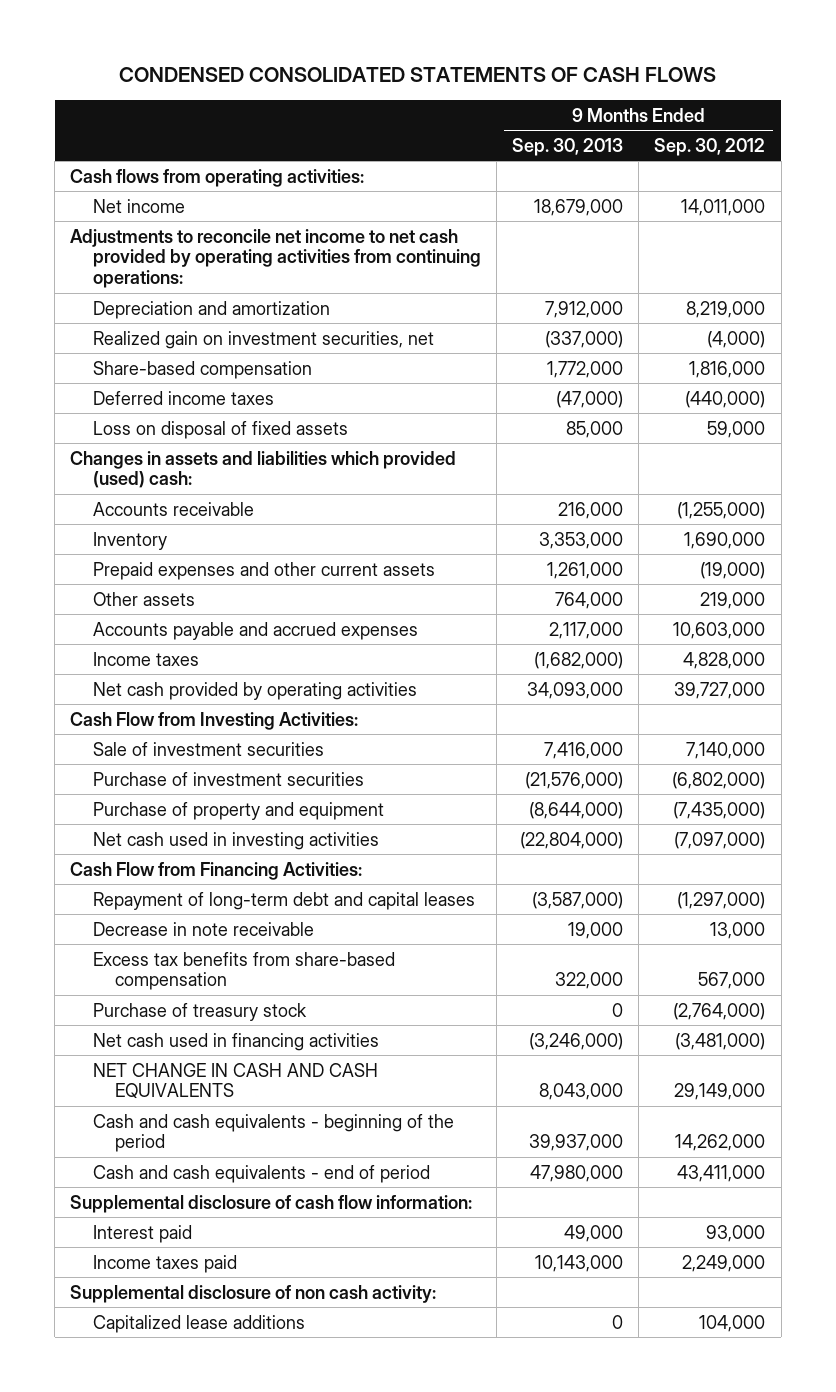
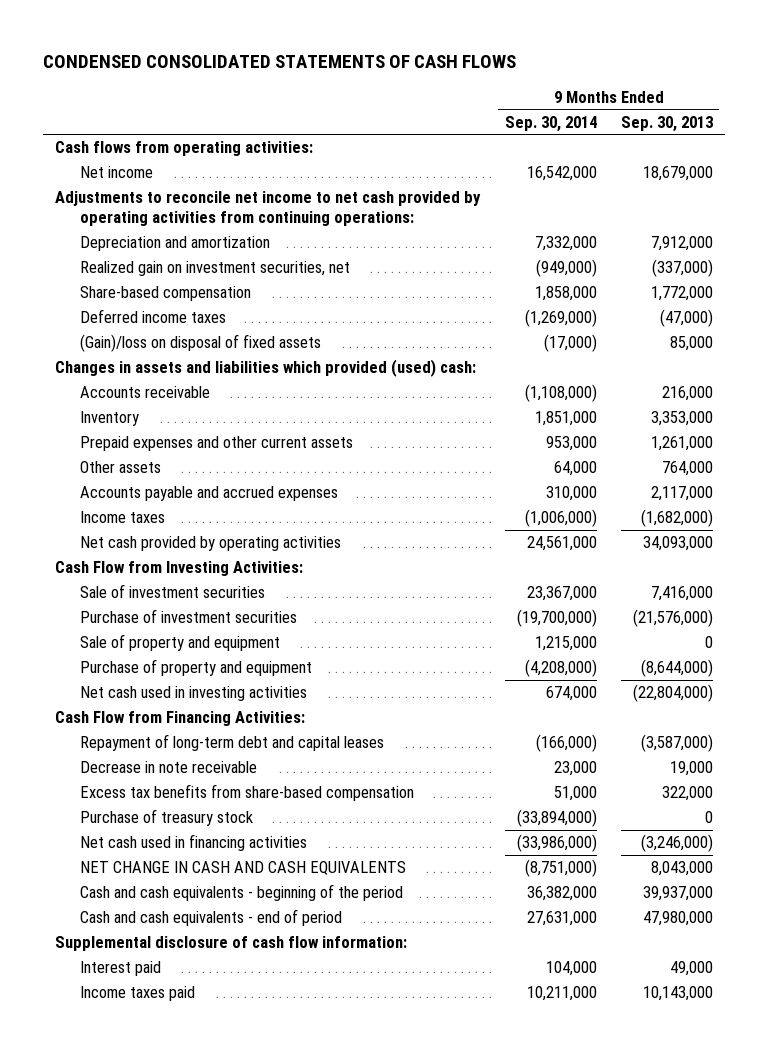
[654,137,766,156] Sep. 30, 2012 -> none
none -> [504,115,597,132] Sep. 30, 2014
[92,420,348,439] Loss on disposal of fixed assets -> [79,334,321,353] (Gain)/loss on disposal of fixed assets
none -> [79,634,280,652] Sale of property and equipment
[70,1284,437,1303] Supplemental disclosure of non cash activity: -> none
[92,1314,305,1333] Capitalized lease additions -> none

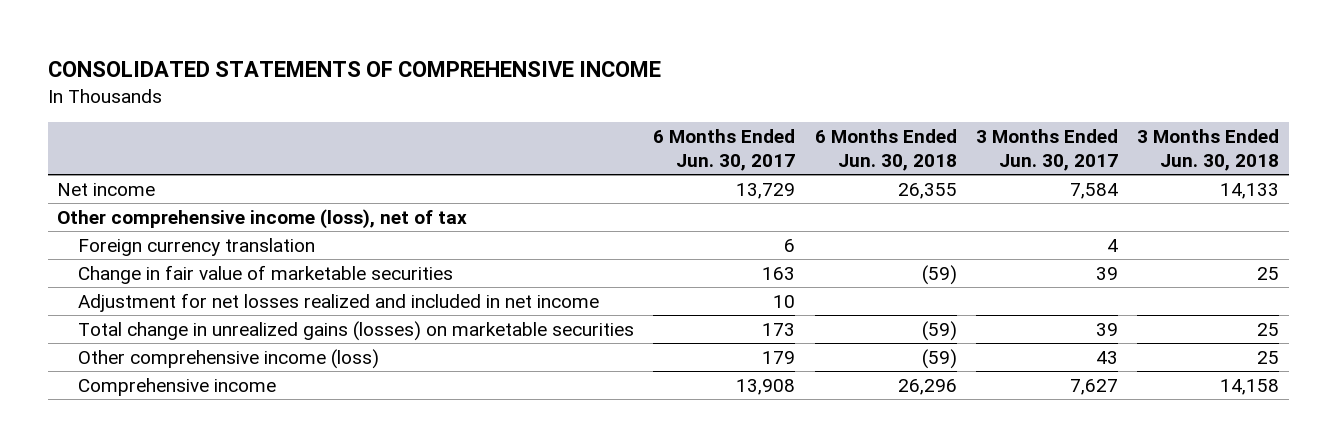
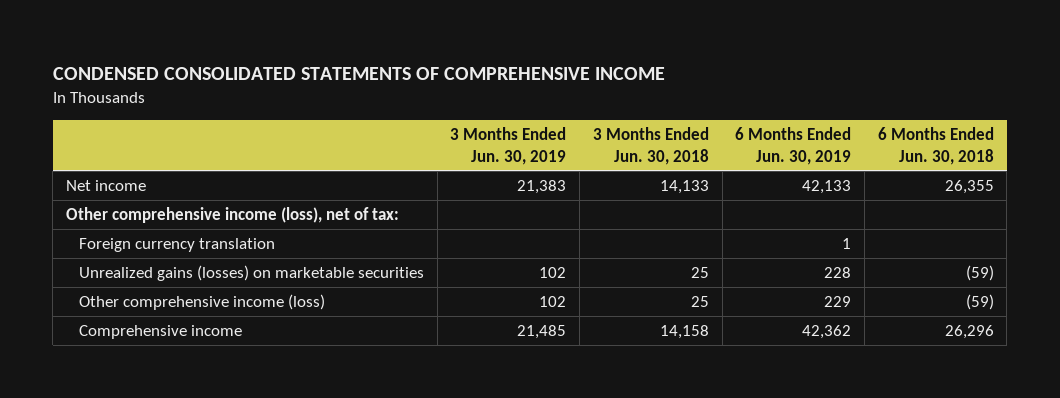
[47,61,661,78] CONSOLIDATED STATEMENTS OF COMPREHENSIVE INCOME -> [52,66,665,80] CONDENSED CONSOLIDATED STATEMENTS OF COMPREHENSIVE INCOME
[653,129,796,172] 6 Months Ended Jun. 30, 2017 -> none
[976,129,1119,172] 3 Months Ended Jun. 30, 2017 -> none
none -> [450,126,567,165] 3 Months Ended Jun. 30, 2019
none -> [735,126,852,165] 6 Months Ended Jun. 30, 2019
[57,209,468,230] Other comprehensive income (loss), net of tax -> [66,207,400,224] Other comprehensive income (loss), net of tax:
[77,265,453,285] Change in fair value of marketable securities -> none
[77,293,599,313] Adjustment for net losses realized and included in net income -> none
[77,321,634,342] Total change in unrealized gains (losses) on marketable securities -> [79,265,425,282] Unrealized gains (losses) on marketable securities

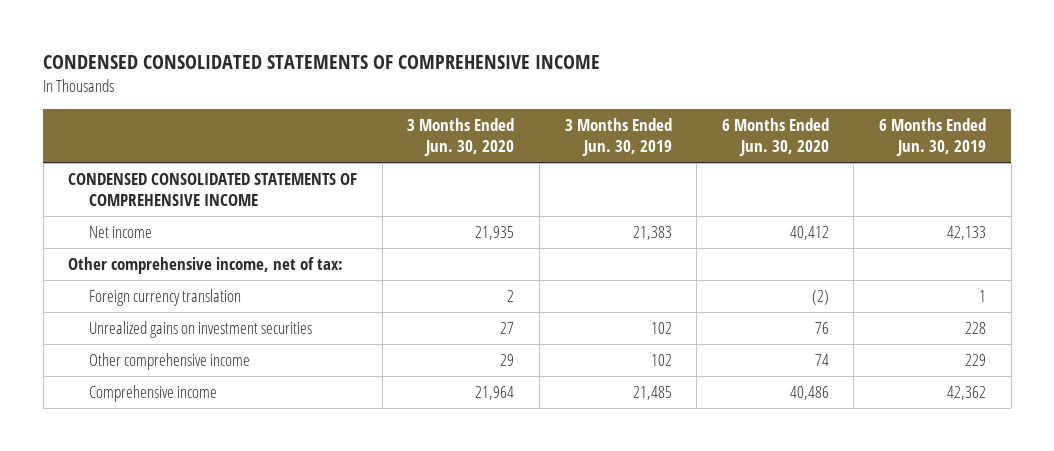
[592,126,709,165] 3 Months Ended Jun. 30, 2018 -> none
[877,126,994,165] 6 Months Ended Jun. 30, 2018 -> none
none -> [407,118,515,157] 3 Months Ended Jun. 30, 2020
none -> [721,118,829,157] 6 Months Ended Jun. 30, 2020
none -> [68,172,358,207] CONDENSED CONSOLIDATED STATEMENTS OF COMPREHENSIVE INCOME
[66,207,400,224] Other comprehensive income (loss), net of tax: -> [68,256,344,274] Other comprehensive income, net of tax:
[79,265,425,282] Unrealized gains (losses) on marketable securities -> [88,320,312,338] Unrealized gains on investment securities
[79,294,326,311] Other comprehensive income (loss) -> [88,352,250,370] Other comprehensive income

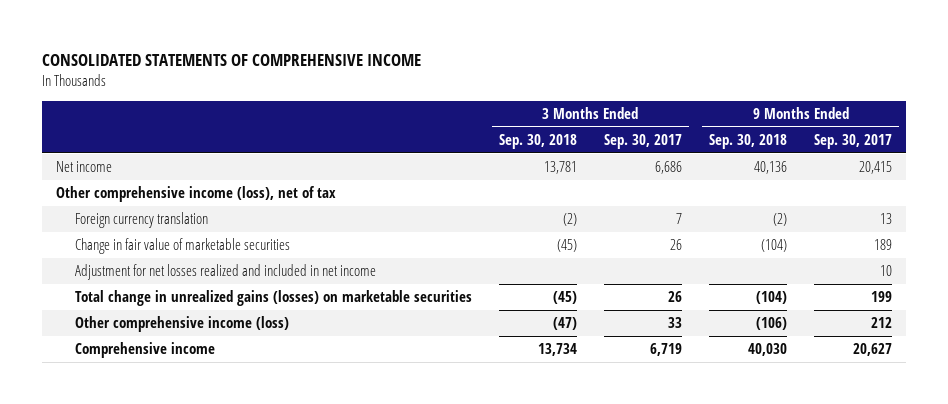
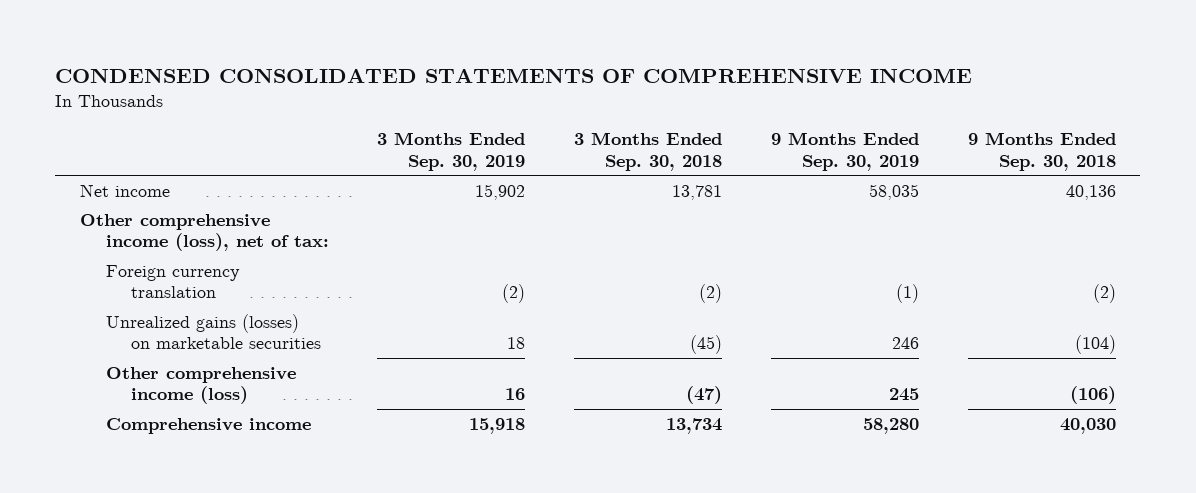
[42,53,422,66] CONSOLIDATED STATEMENTS OF COMPREHENSIVE INCOME -> [55,67,973,83] CONDENSED CONSOLIDATED STATEMENTS OF COMPREHENSIVE INCOME
[603,134,682,150] Sep. 30, 2017 -> none
[814,134,893,150] Sep. 30, 2017 -> none
none -> [377,132,526,171] 3 Months Ended Sep. 30, 2019
none -> [771,132,920,171] 9 Months Ended Sep. 30, 2019
[55,186,336,203] Other comprehensive income (loss), net of tax -> [79,213,329,252] Other comprehensive income (loss), net of tax:
[74,238,290,255] Change in fair value of marketable securities -> none
[74,264,376,281] Adjustment for net losses realized and included in net income -> none
[74,290,472,307] Total change in unrealized gains (losses) on marketable securities -> [105,313,322,350] Unrealized gains (losses) on marketable securities

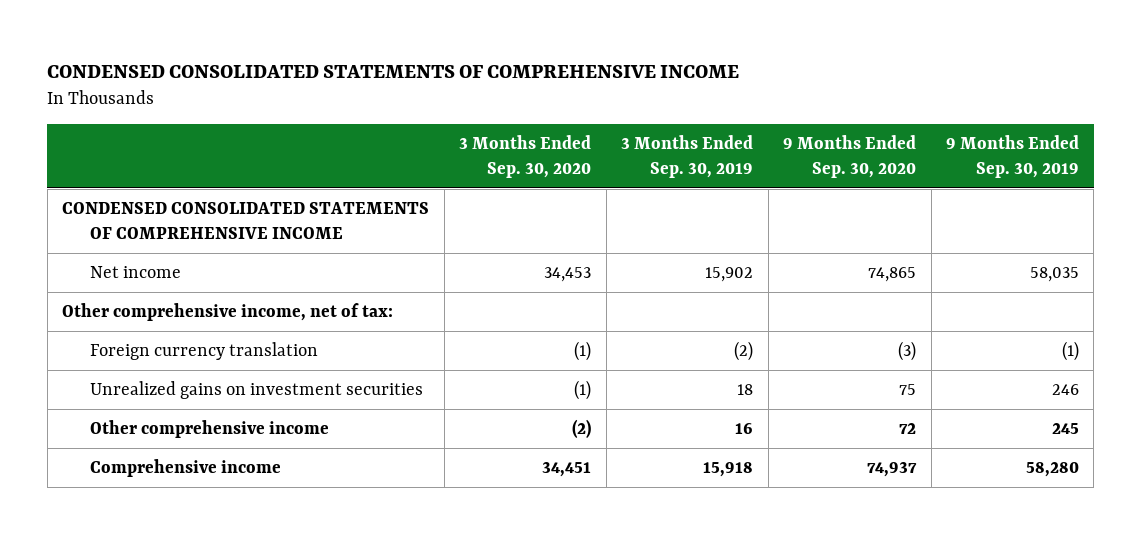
[574,132,723,171] 3 Months Ended Sep. 30, 2018 -> none
[968,132,1117,171] 9 Months Ended Sep. 30, 2018 -> none
none -> [459,134,592,178] 3 Months Ended Sep. 30, 2020
none -> [783,134,917,178] 9 Months Ended Sep. 30, 2020
none -> [62,201,430,239] CONDENSED CONSOLIDATED STATEMENTS OF COMPREHENSIVE INCOME
[79,213,329,252] Other comprehensive income (loss), net of tax: -> [62,302,394,321] Other comprehensive income, net of tax:
[105,313,322,350] Unrealized gains (losses) on marketable securities -> [89,380,423,399] Unrealized gains on investment securities
[105,366,296,405] Other comprehensive income (loss) -> [89,419,329,438] Other comprehensive income

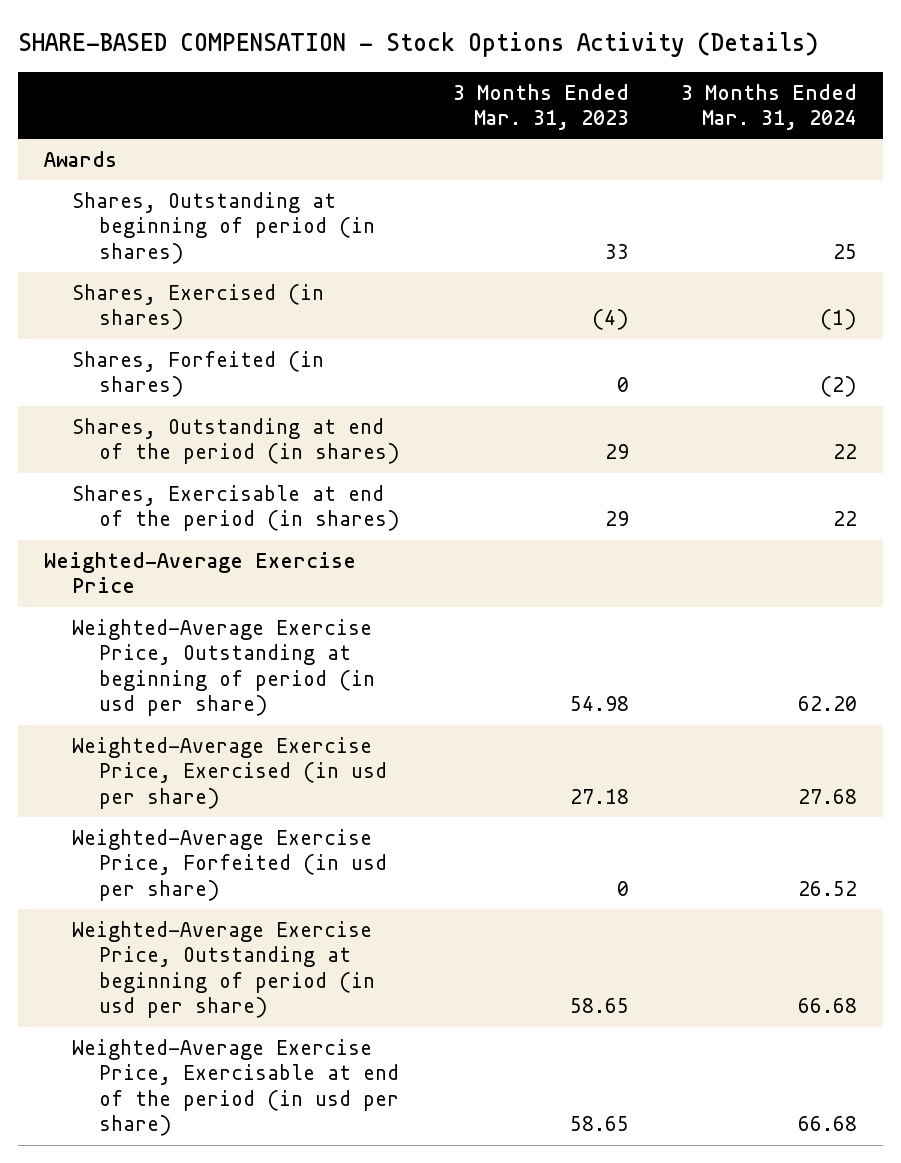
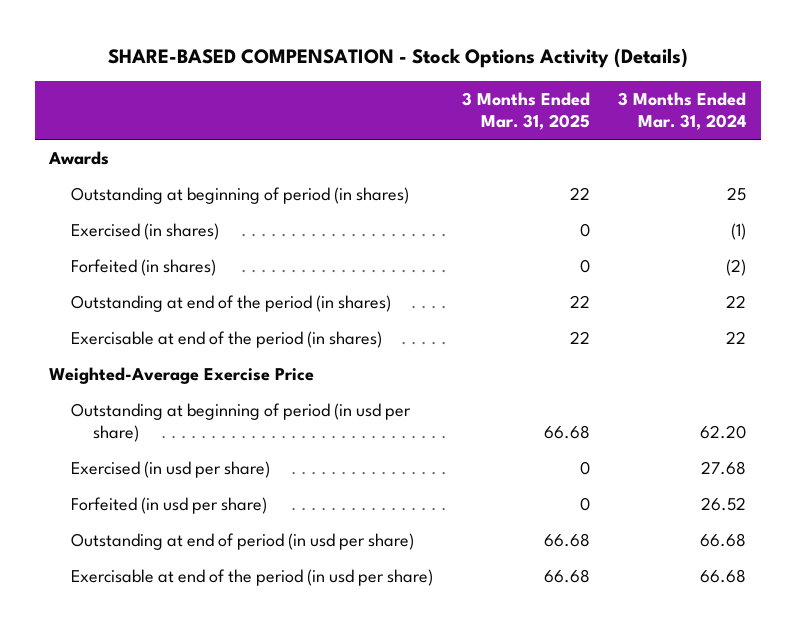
[452,83,629,130] 3 Months Ended Mar. 31, 2023 -> none
none -> [461,91,590,131] 3 Months Ended Mar. 31, 2025
[71,191,376,264] Shares, Outstanding at beginning of period (in shares) -> [70,186,409,204] Outstanding at beginning of period (in shares)
[71,283,324,331] Shares, Exercised (in shares) -> [70,222,219,240] Exercised (in shares)
[71,350,324,398] Shares, Forfeited (in shares) -> [70,258,216,276] Forfeited (in shares)
[71,417,401,465] Shares, Outstanding at end of the period (in shares) -> [70,294,391,312] Outstanding at end of the period (in shares)
[71,484,401,532] Shares, Exercisable at end of the period (in shares) -> [70,330,382,348] Exercisable at end of the period (in shares)
[71,618,376,717] Weighted-Average Exercise Price, Outstanding at beginning of period (in usd per share) -> [70,402,411,443] Outstanding at beginning of period (in usd per share)
[71,736,388,809] Weighted-Average Exercise Price, Exercised (in usd per share) -> [70,460,270,478] Exercised (in usd per share)
[71,828,388,901] Weighted-Average Exercise Price, Forfeited (in usd per share) -> [70,496,267,514] Forfeited (in usd per share)
[71,920,376,1019] Weighted-Average Exercise Price, Outstanding at beginning of period (in usd per share) -> [70,532,414,550] Outstanding at end of period (in usd per share)
[71,1038,400,1137] Weighted-Average Exercise Price, Exercisable at end of the period (in usd per share) -> [70,568,433,586] Exercisable at end of the period (in usd per share)

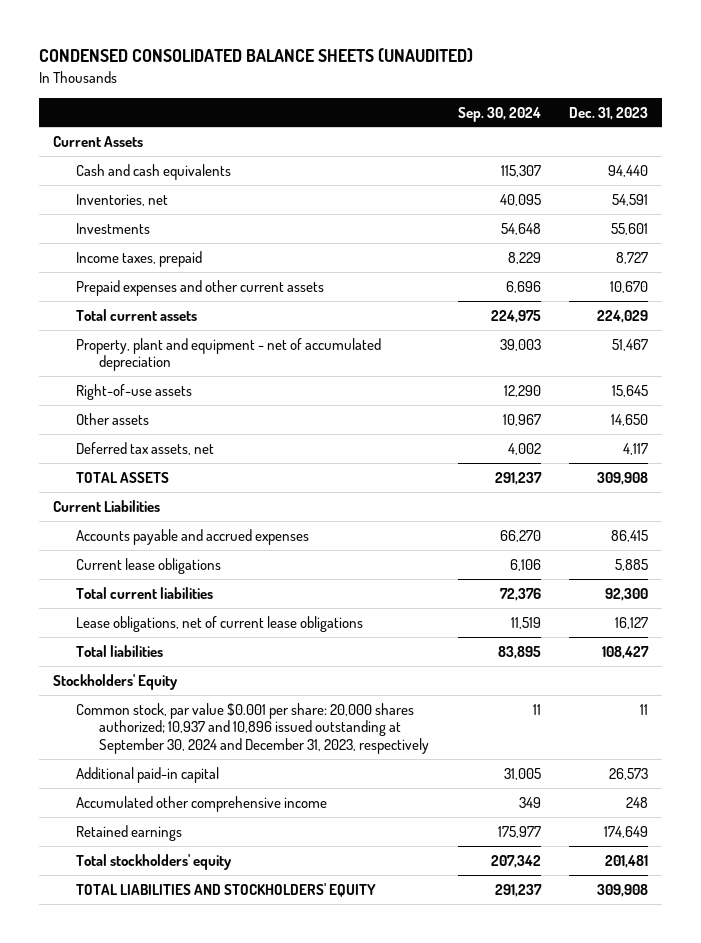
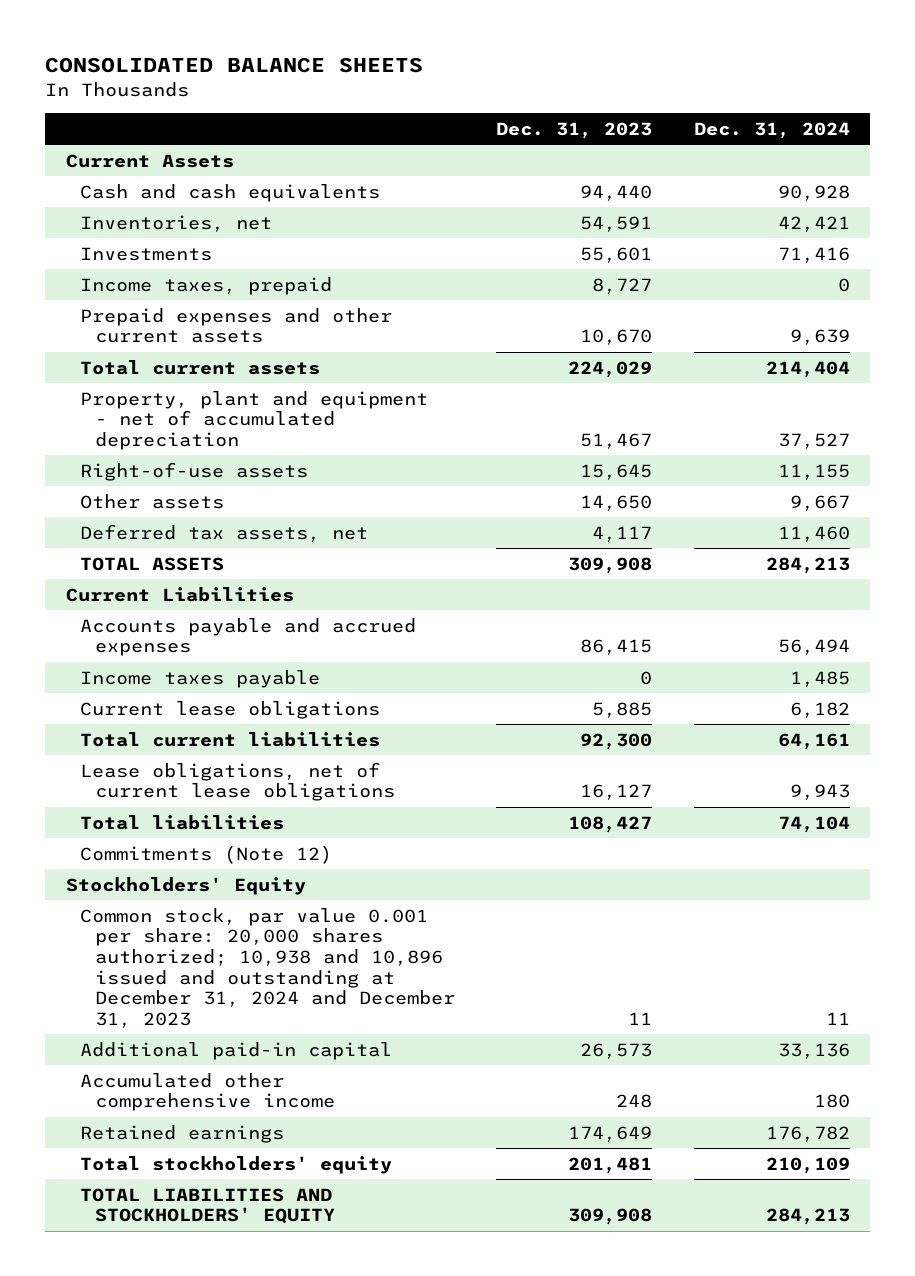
[38,48,473,63] CONDENSED CONSOLIDATED BALANCE SHEETS (UNAUDITED) -> [45,57,424,74] CONSOLIDATED BALANCE SHEETS
[457,106,541,122] Sep. 30, 2024 -> none
none -> [693,121,850,139] Dec. 31, 2024
none -> [80,669,321,688] Income taxes payable
none -> [80,844,333,864] Commitments (Note 12)
[76,702,430,755] Common stock, par value $0.001 per share: 20,000 shares authorized; 10,937 and 10,896 issued outstanding at September 30, 2024 and December 31, 2023, respectively -> [80,907,455,1029] Common stock, par value 0.001 per share: 20,000 shares authorized; 10,938 and 10,896 issued and outstanding at December 31, 2024 and December 31, 2023

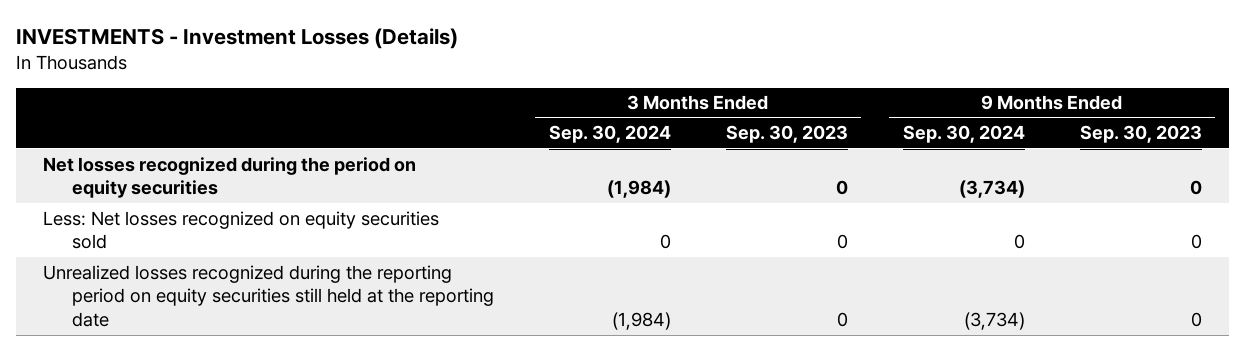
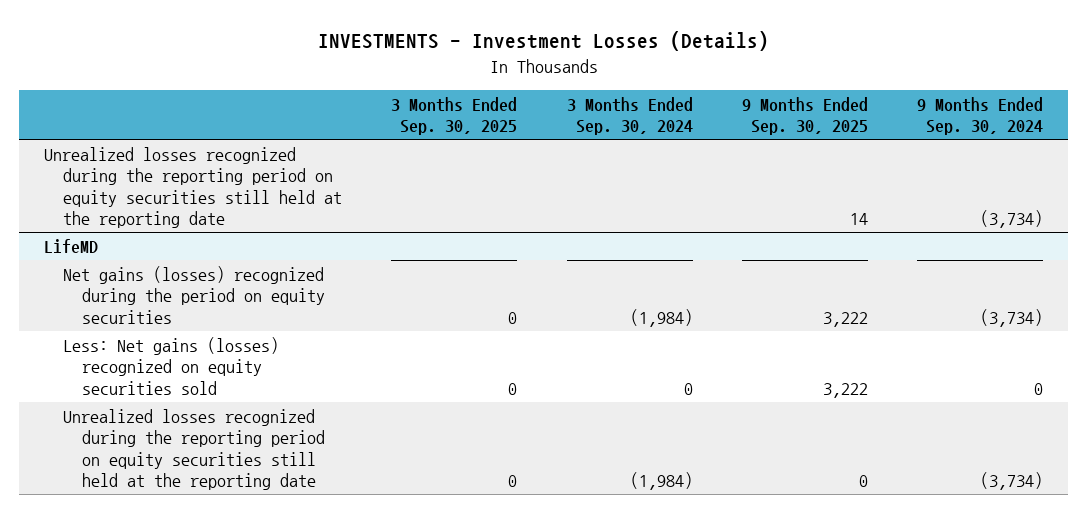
[725,125,848,144] Sep. 30, 2023 -> none
[1079,125,1202,144] Sep. 30, 2023 -> none
none -> [391,96,518,136] 3 Months Ended Sep. 30, 2025
none -> [741,96,868,136] 9 Months Ended Sep. 30, 2025
none -> [43,146,342,229] Unrealized losses recognized during the reporting period on equity securities still held at the reporting date
none -> [43,238,98,253] LifeMD
[43,156,417,199] Net losses recognized during the period on equity securities -> [62,265,326,324] Net gains (losses) recognized during the period on equity securities
[43,210,440,250] Less: Net losses recognized on equity securities sold -> [62,336,279,395] Less: Net gains (losses) recognized on equity securities sold

